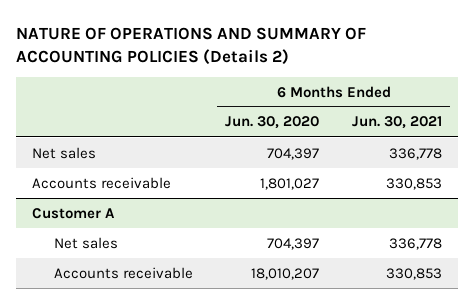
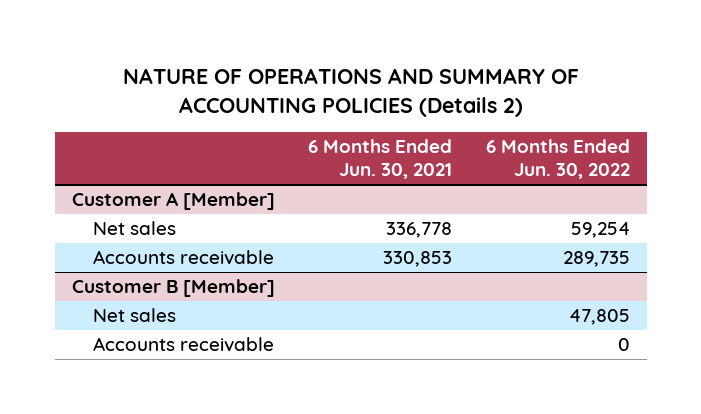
[225,116,320,130] Jun. 30, 2020 -> none
none -> [485,139,630,179] 6 Months Ended Jun. 30, 2022
[32,146,97,159] Net sales -> none
[32,176,172,189] Accounts receivable -> none
[32,207,116,219] Customer A -> [71,192,275,211] Customer A [Member]
none -> [71,279,275,298] Customer B [Member]
none -> [93,308,177,323] Net sales
none -> [93,337,275,353] Accounts receivable

